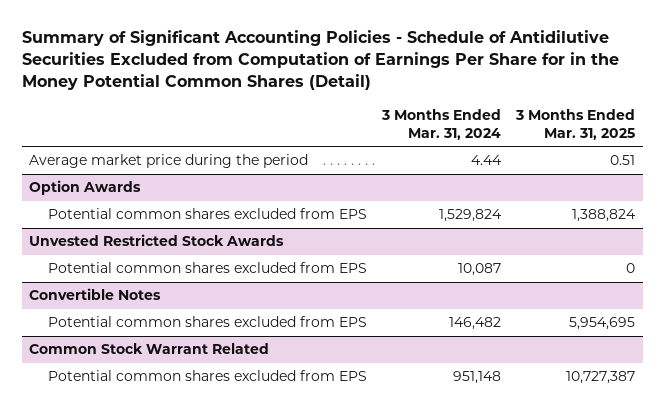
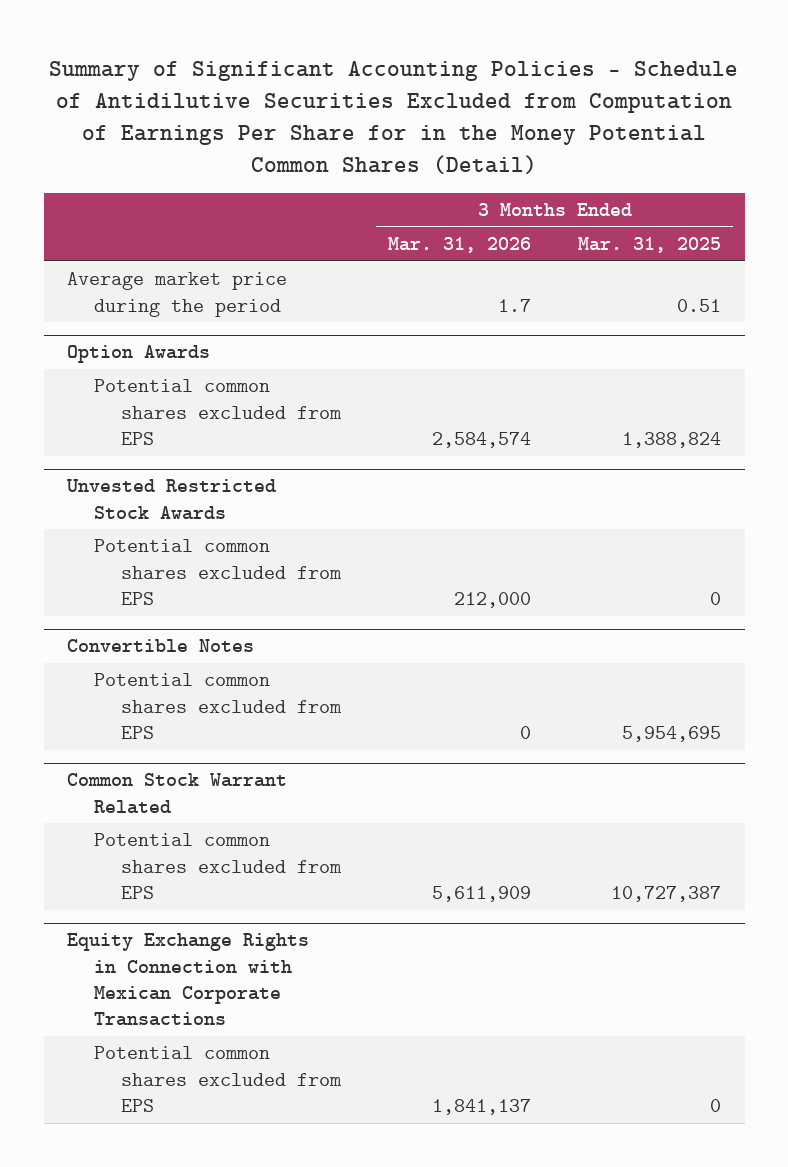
[381,108,502,140] 3 Months Ended Mar. 31, 2024 -> none
none -> [388,236,532,253] Mar. 31, 2026
none -> [67,933,310,1027] Equity Exchange Rights in Connection with Mexican Corporate Transactions
none -> [94,1046,343,1112] Potential common shares excluded from EPS

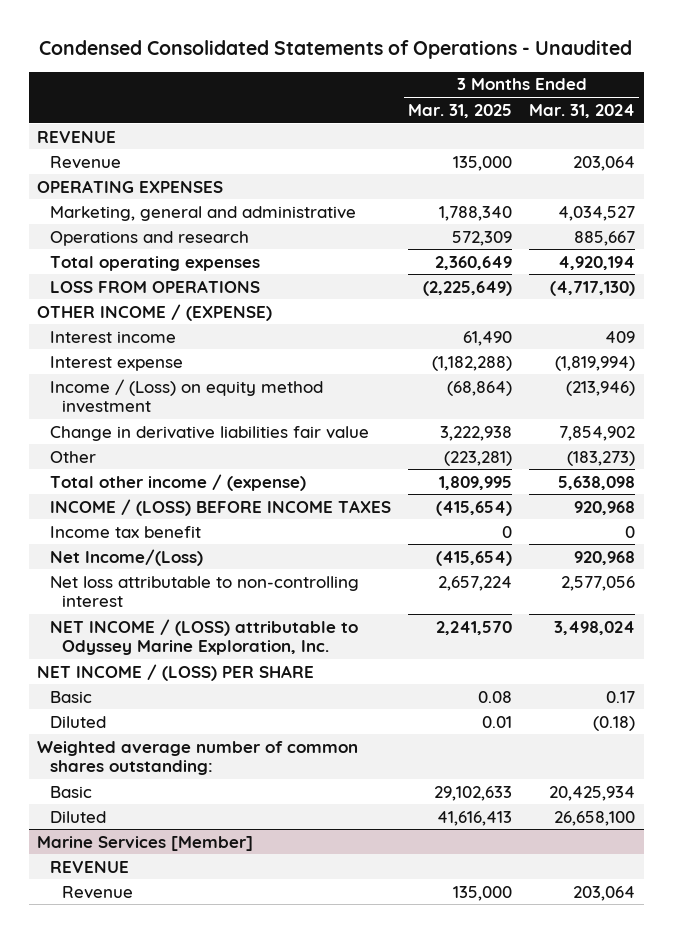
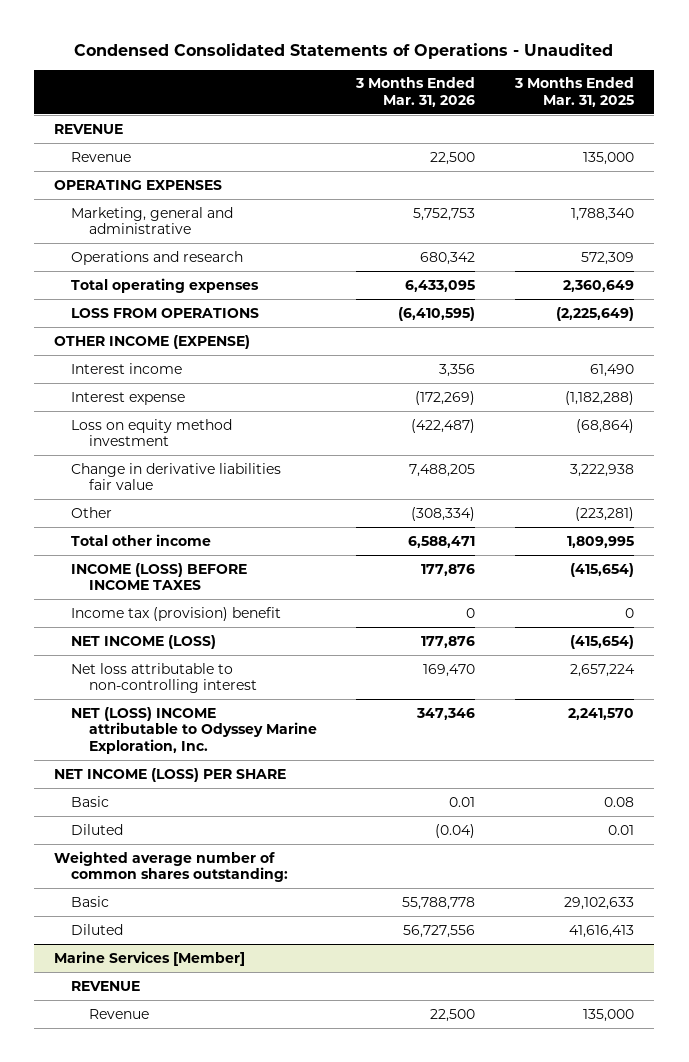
[529,103,636,118] Mar. 31, 2024 -> none
none -> [355,77,476,107] 3 Months Ended Mar. 31, 2026
[37,303,273,321] OTHER INCOME / (EXPENSE) -> [54,334,251,349] OTHER INCOME (EXPENSE)
[49,378,323,414] Income / (Loss) on equity method investment -> [71,418,233,447] Loss on equity method investment
[49,473,306,491] Total other income / (expense) -> [71,533,212,546] Total other income
[49,498,391,516] INCOME / (LOSS) BEFORE INCOME TAXES -> [71,562,248,591] INCOME (LOSS) BEFORE INCOME TAXES
[49,525,201,538] Income tax benefit -> [71,606,282,621] Income tax (provision) benefit
[49,548,203,566] Net Income/(Loss) -> [71,634,217,649] NET INCOME (LOSS)
[49,618,358,656] NET INCOME / (LOSS) attributable to Odyssey Marine Exploration, Inc. -> [71,706,317,754] NET (LOSS) INCOME attributable to Odyssey Marine Exploration, Inc.
[37,663,315,681] NET INCOME / (LOSS) PER SHARE -> [54,767,287,782] NET INCOME (LOSS) PER SHARE

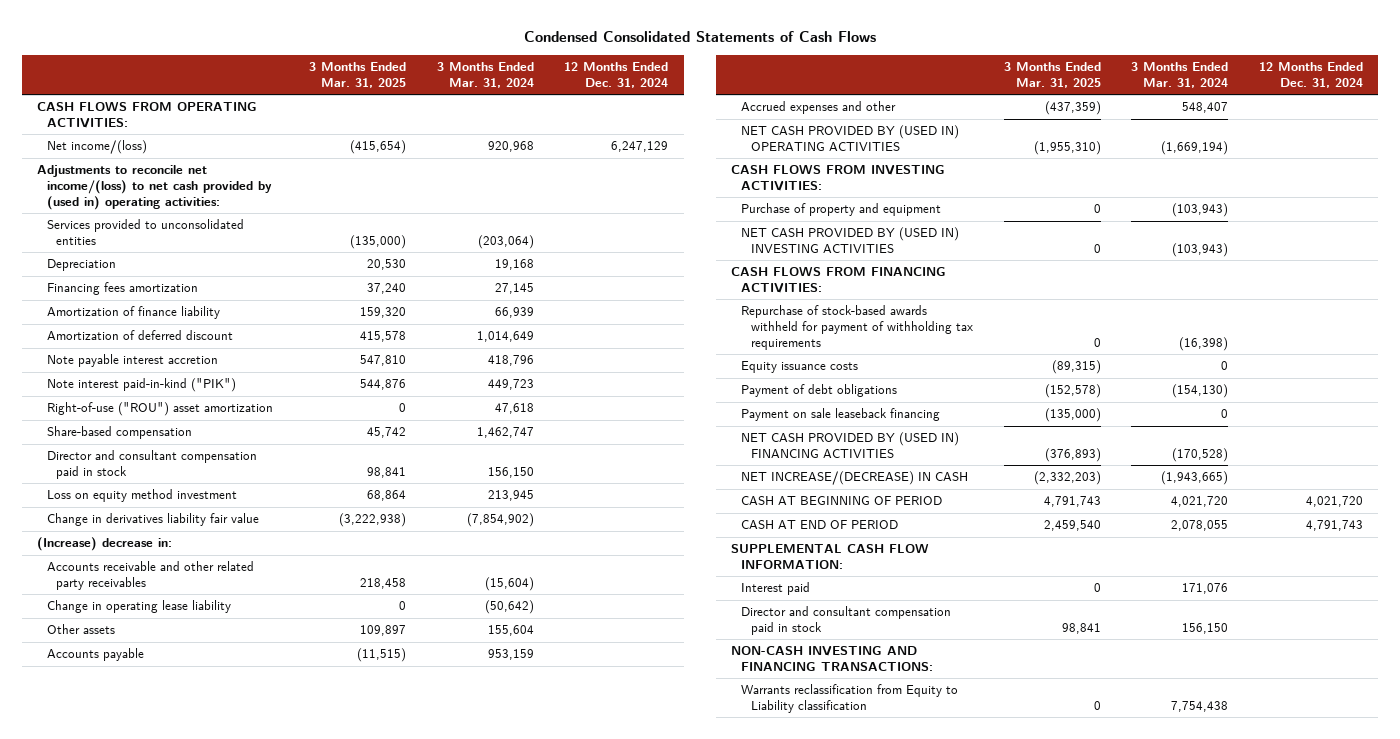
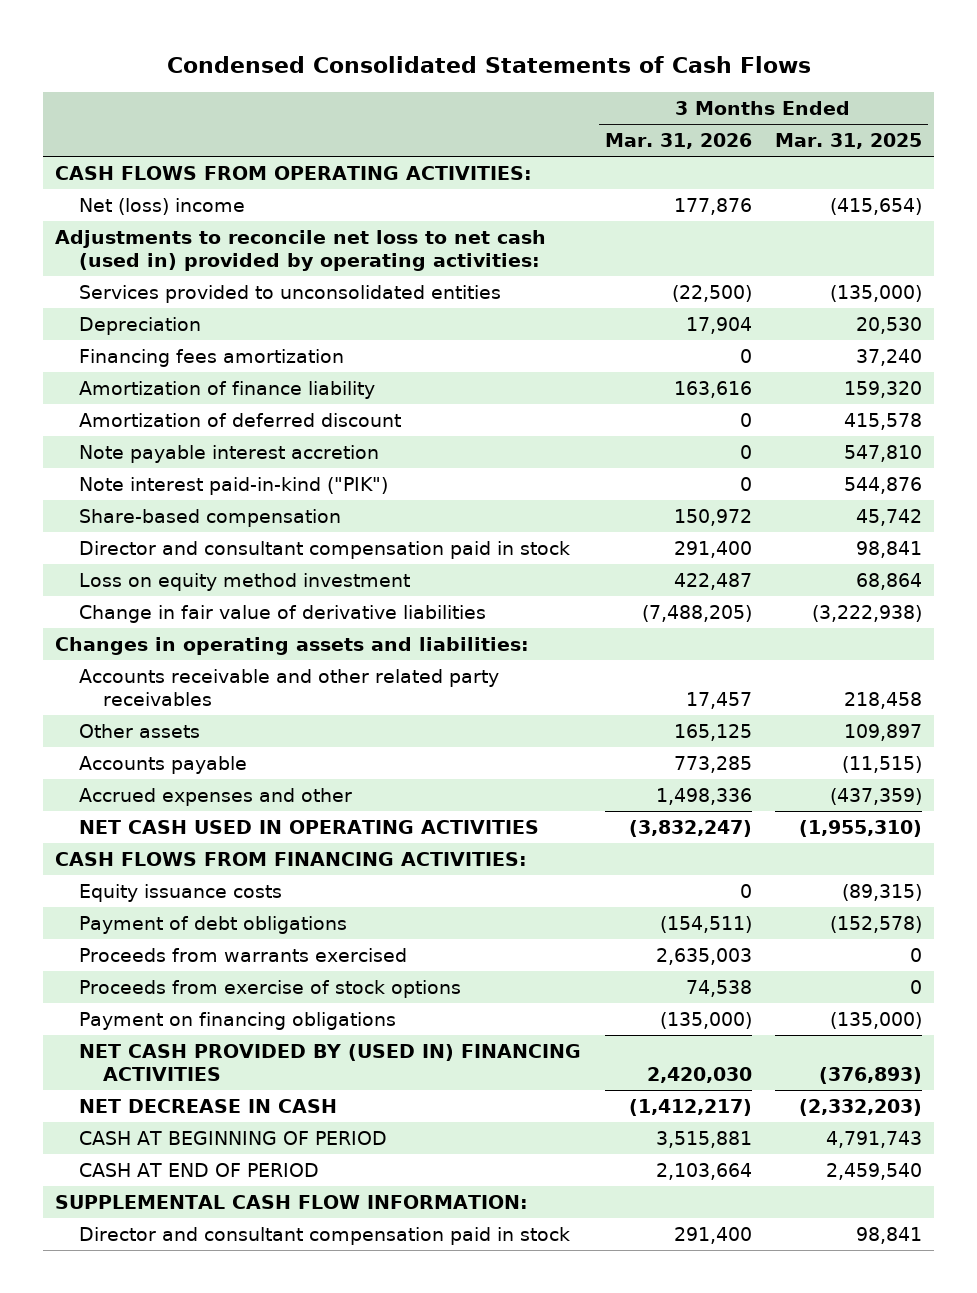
[436,61,534,88] 3 Months Ended Mar. 31, 2024 -> none
[564,61,669,88] 12 Months Ended Dec. 31, 2024 -> none
none -> [604,133,752,150] Mar. 31, 2026
[46,140,147,155] Net income/(loss) -> [79,197,246,215] Net (loss) income
[36,165,272,210] Adjustments to reconcile net income/(loss) to net cash provided by (used in) operating activities: -> [55,229,547,272] Adjustments to reconcile net loss to net cash (used in) provided by operating activities:
[46,402,273,417] Right-of-use ("ROU") asset amortization -> none
[46,513,259,527] Change in derivatives liability fair value -> [79,604,487,623] Change in fair value of derivative liabilities
[36,537,172,552] (Increase) decrease in: -> [55,636,530,655] Changes in operating assets and liabilities:
[46,600,231,614] Change in operating lease liability -> none
[731,165,946,192] CASH FLOWS FROM INVESTING ACTIVITIES: -> none
[741,203,942,217] Purchase of property and equipment -> none
[741,227,960,254] NET CASH PROVIDED BY (USED IN) INVESTING ACTIVITIES -> none
[741,125,960,152] NET CASH PROVIDED BY (USED IN) OPERATING ACTIVITIES -> [79,819,540,834] NET CASH USED IN OPERATING ACTIVITIES
[741,305,973,350] Repurchase of stock-based awards withheld for payment of withholding tax requirements -> none
none -> [79,947,408,962] Proceeds from warrants exercised
none -> [79,979,462,998] Proceeds from exercise of stock options
[741,408,941,422] Payment on sale leaseback financing -> [79,1011,397,1030] Payment on financing obligations
[741,471,969,486] NET INCREASE/(DECREASE) IN CASH -> [79,1098,338,1113] NET DECREASE IN CASH
[741,582,811,596] Interest paid -> none
[731,646,934,672] NON-CASH INVESTING AND FINANCING TRANSACTIONS: -> none
[741,684,959,714] Warrants reclassification from Equity to Liability classification -> none

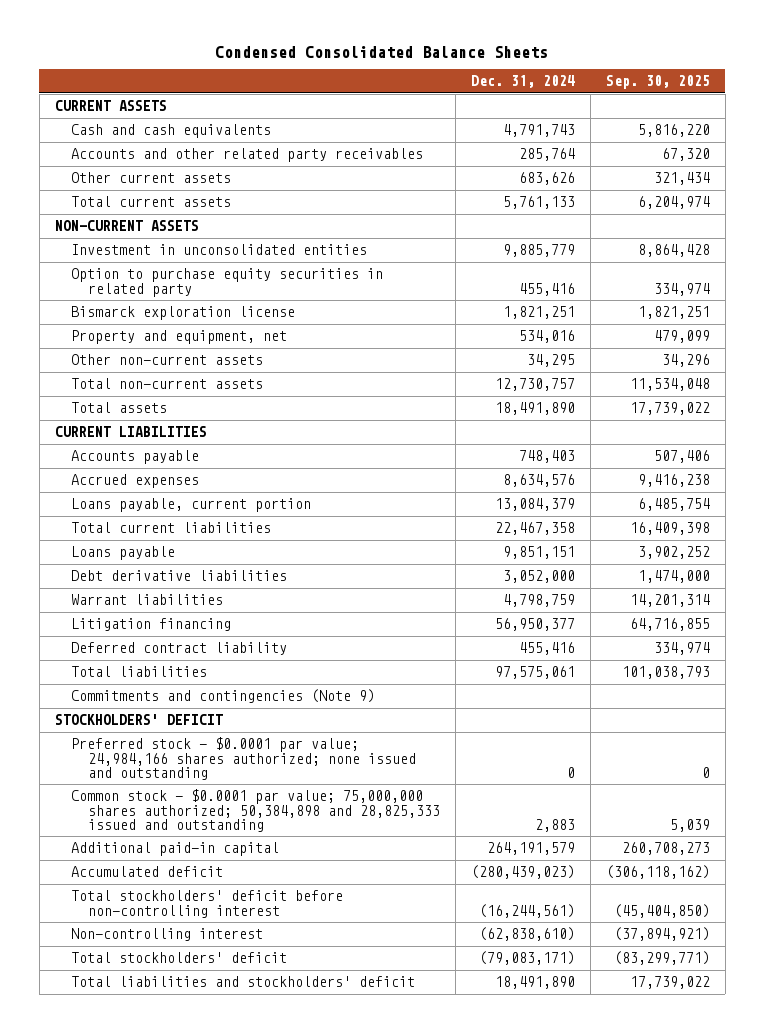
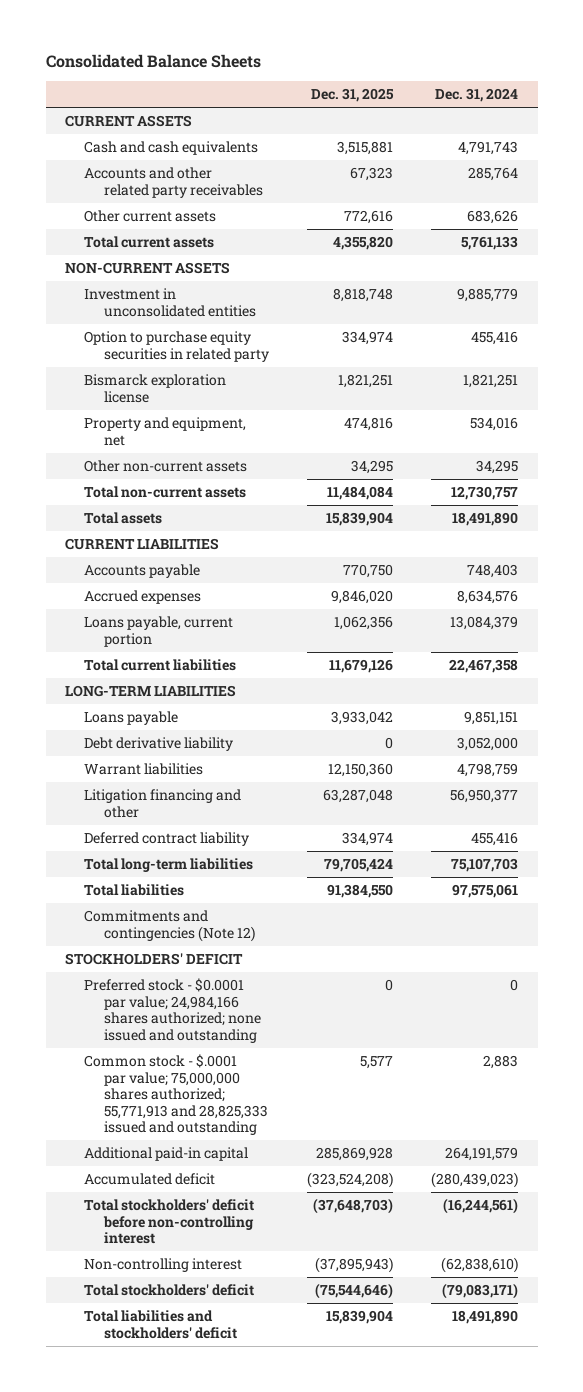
[215,45,549,58] Condensed Consolidated Balance Sheets -> [45,54,261,69] Consolidated Balance Sheets
[605,75,710,90] Sep. 30, 2025 -> none
none -> [311,88,395,103] Dec. 31, 2025
none -> [64,685,236,698] LONG-TERM LIABILITIES
[71,570,288,582] Debt derivative liabilities -> [84,737,234,752] Debt derivative liability
[71,618,232,632] Litigation financing -> [84,789,242,818] Litigation financing and other
none -> [84,858,254,873] Total long-term liabilities
[71,689,376,704] Commitments and contingencies (Note 9) -> [84,910,255,942] Commitments and contingencies (Note 12)
[71,789,440,832] Common stock - $0.0001 par value; 75,000,000 shares authorized; 50,384,898 and 28,825,333 issued and outstanding -> [84,1054,268,1136] Common stock - $.0001 par value; 75,000,000 shares authorized; 55,771,913 and 28,825,333 issued and outstanding

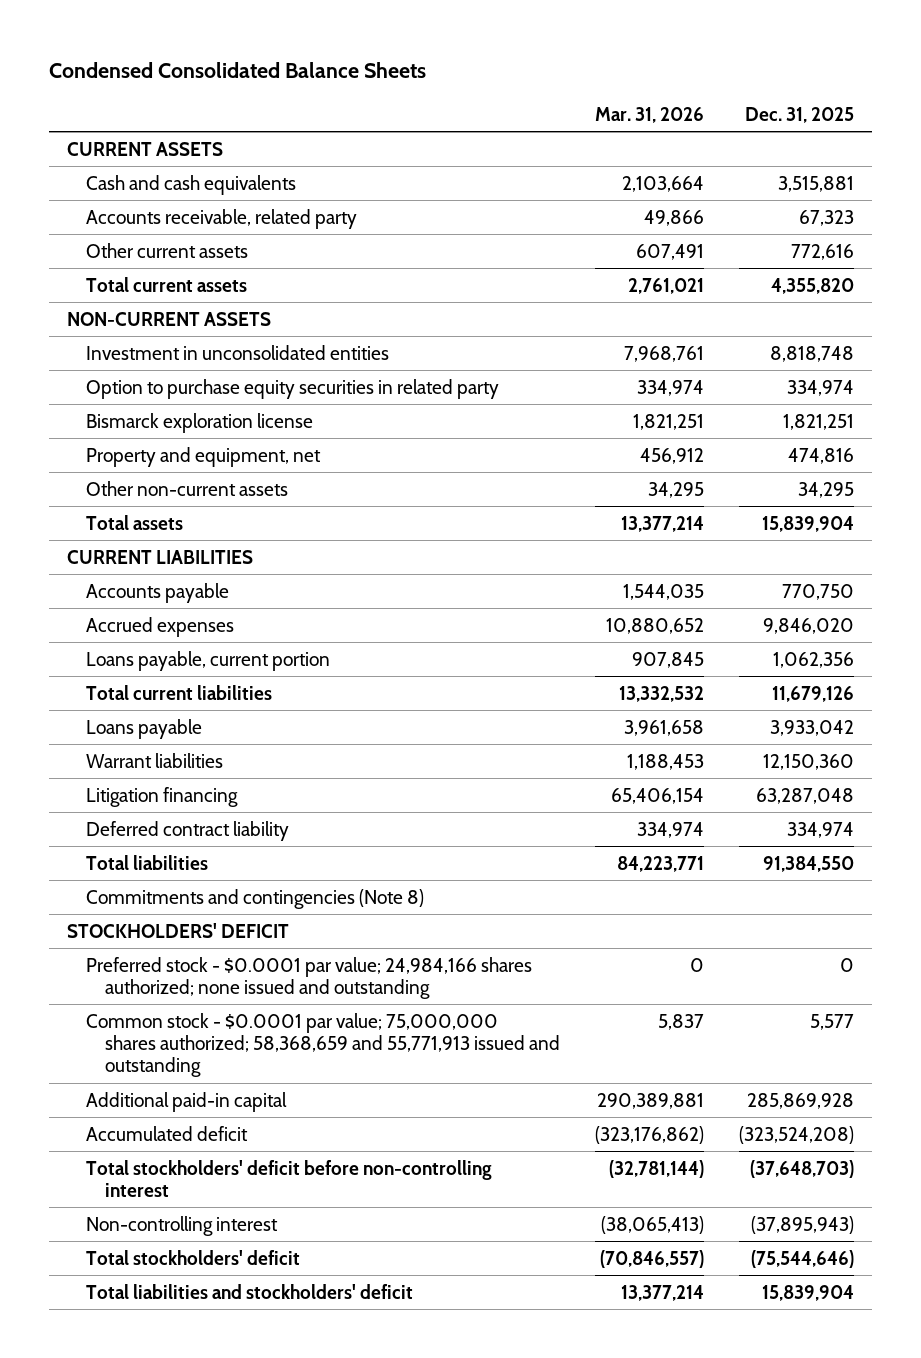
[45,54,261,69] Consolidated Balance Sheets -> [49,62,427,79] Condensed Consolidated Balance Sheets
[435,88,519,103] Dec. 31, 2024 -> none
none -> [595,106,705,123] Mar. 31, 2026
[84,167,263,198] Accounts and other related party receivables -> [86,208,358,229] Accounts receivable, related party
[84,486,247,499] Total non-current assets -> none
[64,685,236,698] LONG-TERM LIABILITIES -> none
[84,737,234,752] Debt derivative liability -> none
[84,789,242,818] Litigation financing and other -> [86,786,239,807] Litigation financing
[84,858,254,873] Total long-term liabilities -> none
[84,910,255,942] Commitments and contingencies (Note 12) -> [86,888,425,909] Commitments and contingencies (Note 8)
[84,1054,268,1136] Common stock - $.0001 par value; 75,000,000 shares authorized; 55,771,913 and 28,825,333 issued and outstanding -> [86,1012,561,1078] Common stock - $0.0001 par value; 75,000,000 shares authorized; 58,368,659 and 55,771,913 issued and outstanding

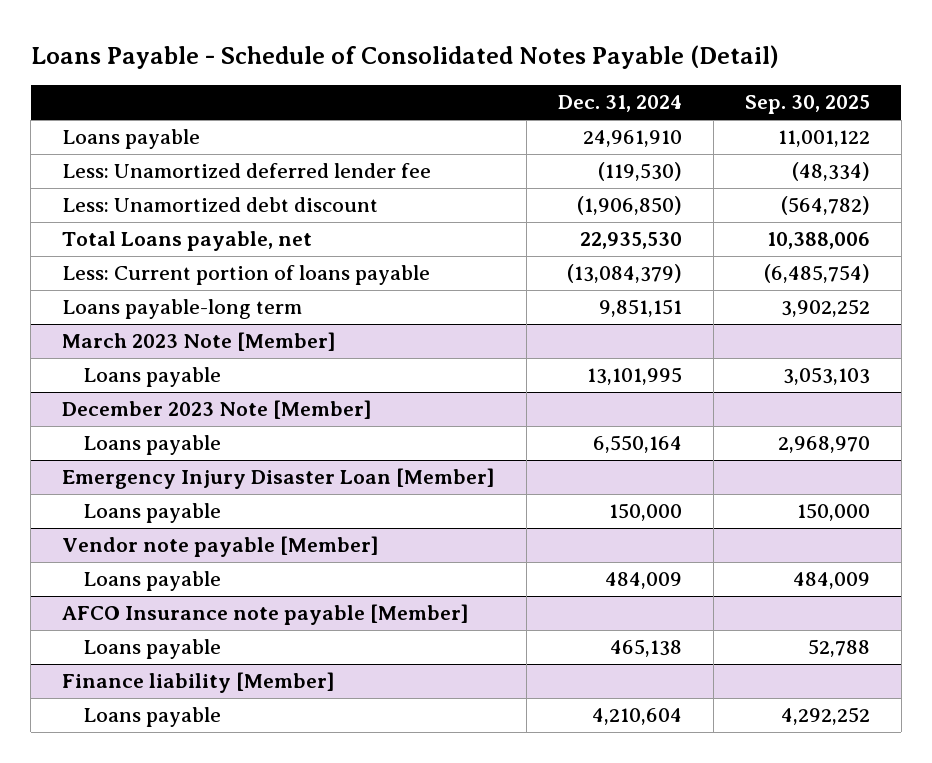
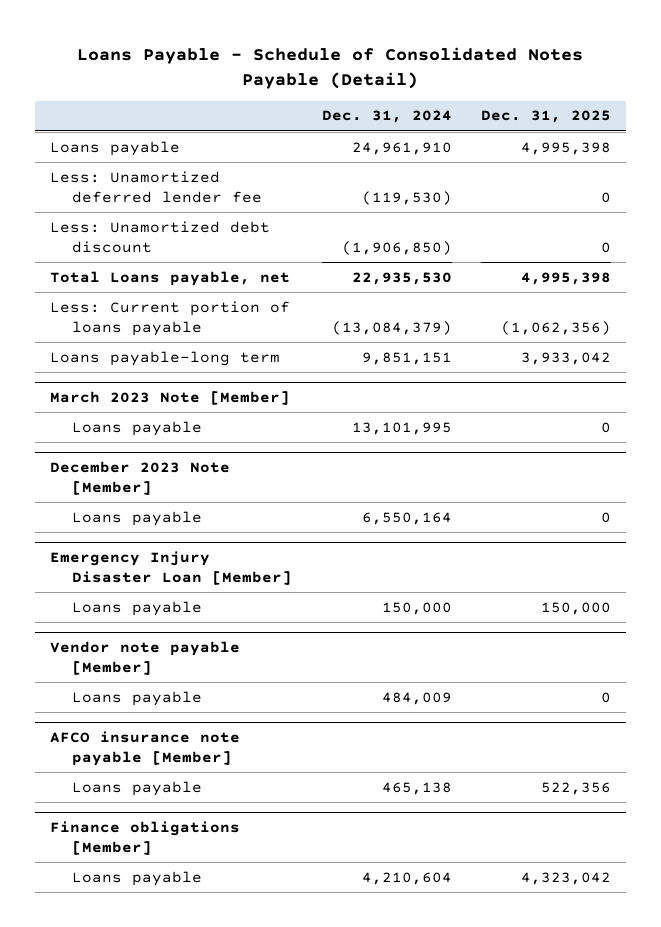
[745,95,871,115] Sep. 30, 2025 -> none
none -> [480,110,611,124] Dec. 31, 2025
[62,604,470,626] AFCO Insurance note payable [Member] -> [49,730,240,766] AFCO insurance note payable [Member]
[62,672,336,694] Finance liability [Member] -> [49,820,240,855] Finance obligations [Member]

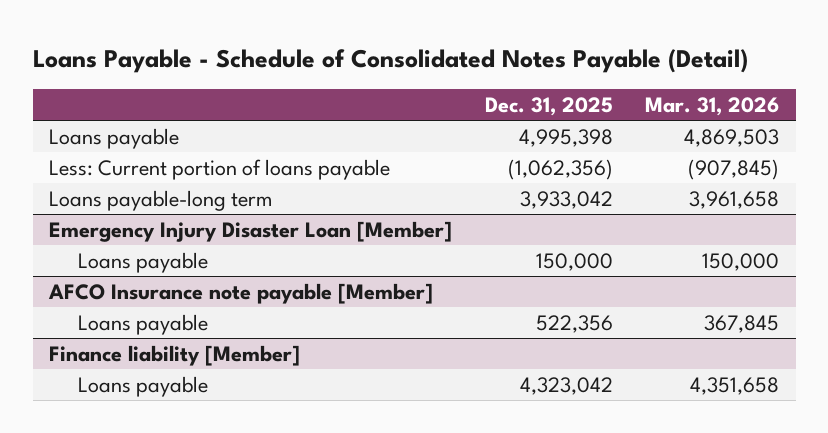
[321,110,452,124] Dec. 31, 2024 -> none
none -> [645,96,780,116] Mar. 31, 2026
[49,170,263,203] Less: Unamortized deferred lender fee -> none
[49,220,270,253] Less: Unamortized debt discount -> none
[49,270,290,286] Total Loans payable, net -> none
[49,390,290,405] March 2023 Note [Member] -> none
[72,420,203,436] Loans payable -> none
[49,460,230,495] December 2023 Note [Member] -> none
[72,510,203,526] Loans payable -> none
[49,640,240,675] Vendor note payable [Member] -> none
[72,690,203,706] Loans payable -> none
[49,730,240,766] AFCO insurance note payable [Member] -> [47,282,433,304] AFCO Insurance note payable [Member]
[49,820,240,855] Finance obligations [Member] -> [48,344,300,366] Finance liability [Member]

